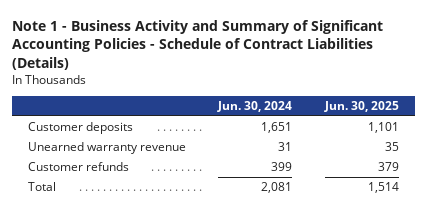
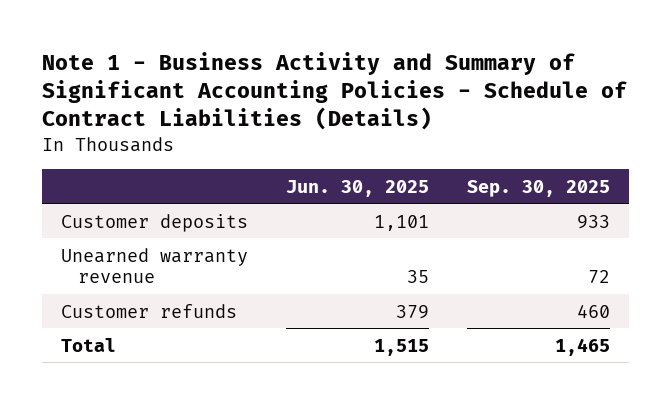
[217,101,293,113] Jun. 30, 2024 -> none
none -> [466,179,610,197] Sep. 30, 2025
[367,182,399,194] 1,514 -> [373,338,429,356] 1,515

